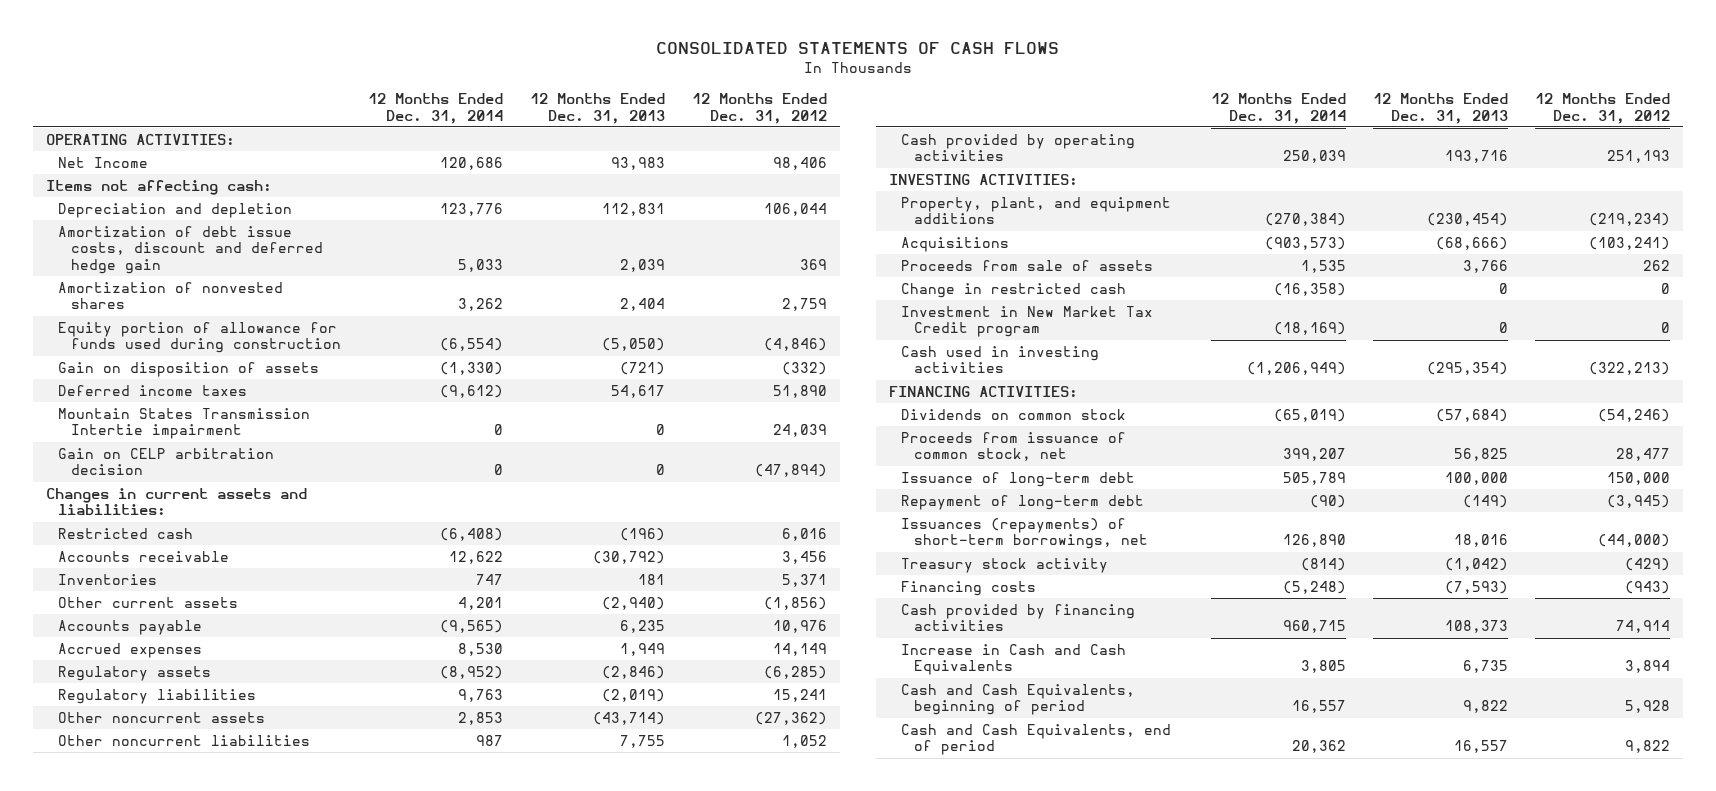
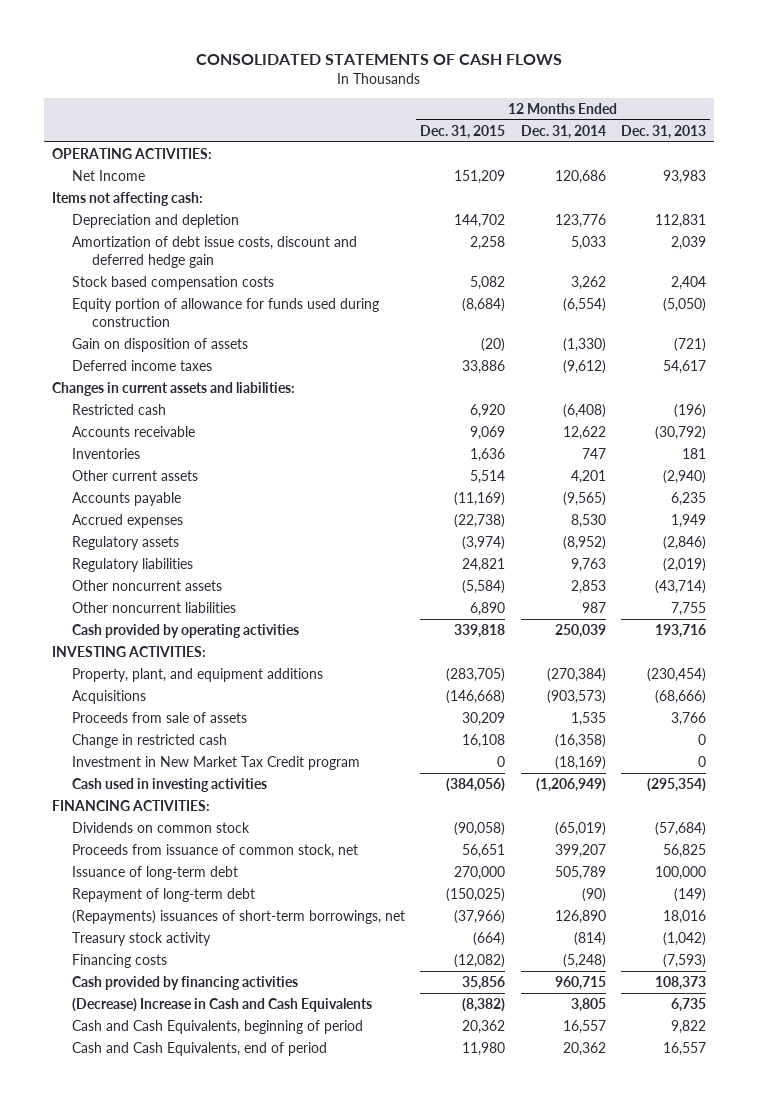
[691,93,827,124] 12 Months Ended Dec. 31, 2012 -> none
none -> [420,124,506,139] Dec. 31, 2015
[58,281,284,310] Amortization of nonvested shares -> [71,275,274,290] Stock based compensation costs
[58,407,311,440] Mountain States Transmission Intertie impairment -> none
[58,447,275,476] Gain on CELP arbitration decision -> none
[901,517,1148,550] Issuances (repayments) of short-term borrowings, net -> [71,909,405,924] (Repayments) issuances of short-term borrowings, net
[901,643,1127,676] Increase in Cash and Cash Equivalents -> [71,997,372,1012] (Decrease) Increase in Cash and Cash Equivalents

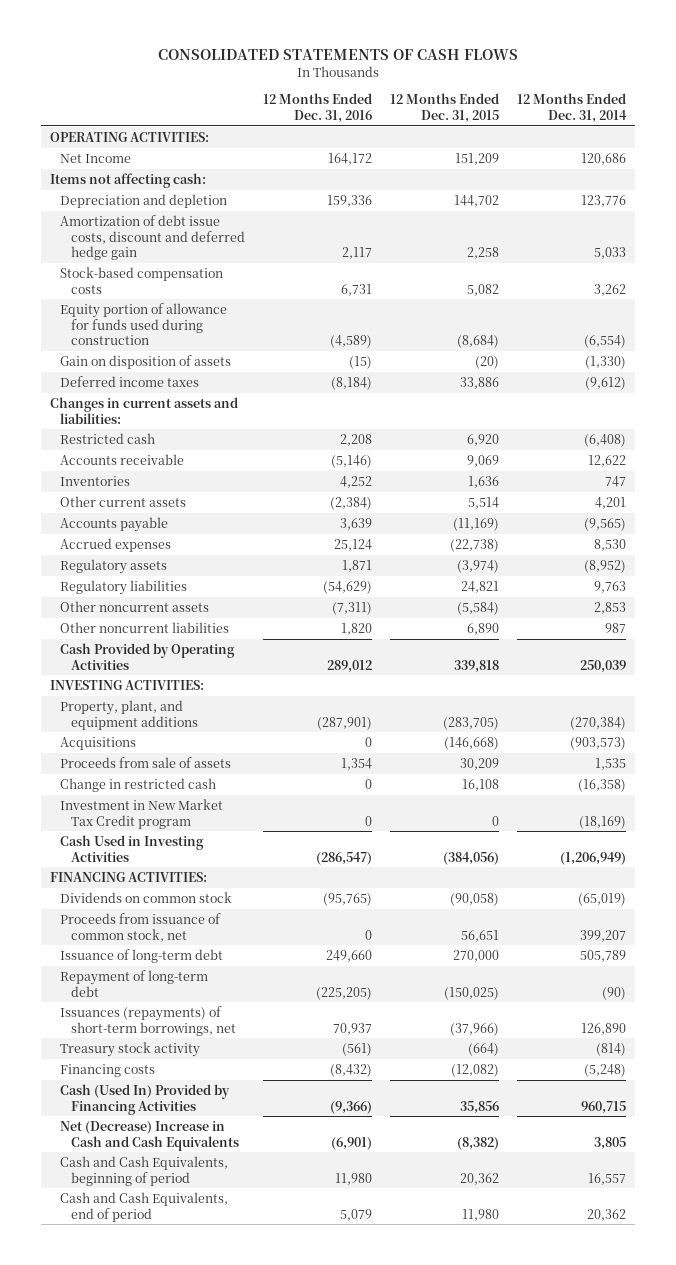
[621,124,707,139] Dec. 31, 2013 -> none
none -> [263,93,373,124] 12 Months Ended Dec. 31, 2016
[71,275,274,290] Stock based compensation costs -> [60,266,224,294] Stock-based compensation costs
[71,623,299,638] Cash provided by operating activities -> [60,642,236,670] Cash Provided by Operating Activities
[71,777,267,792] Cash used in investing activities -> [60,834,205,862] Cash Used in Investing Activities
[71,909,405,924] (Repayments) issuances of short-term borrowings, net -> [60,1005,236,1036] Issuances (repayments) of short-term borrowings, net
[71,975,298,990] Cash provided by financing activities -> [60,1083,231,1115] Cash (Used In) Provided by Financing Activities
[71,997,372,1012] (Decrease) Increase in Cash and Cash Equivalents -> [60,1120,239,1151] Net (Decrease) Increase in Cash and Cash Equivalents

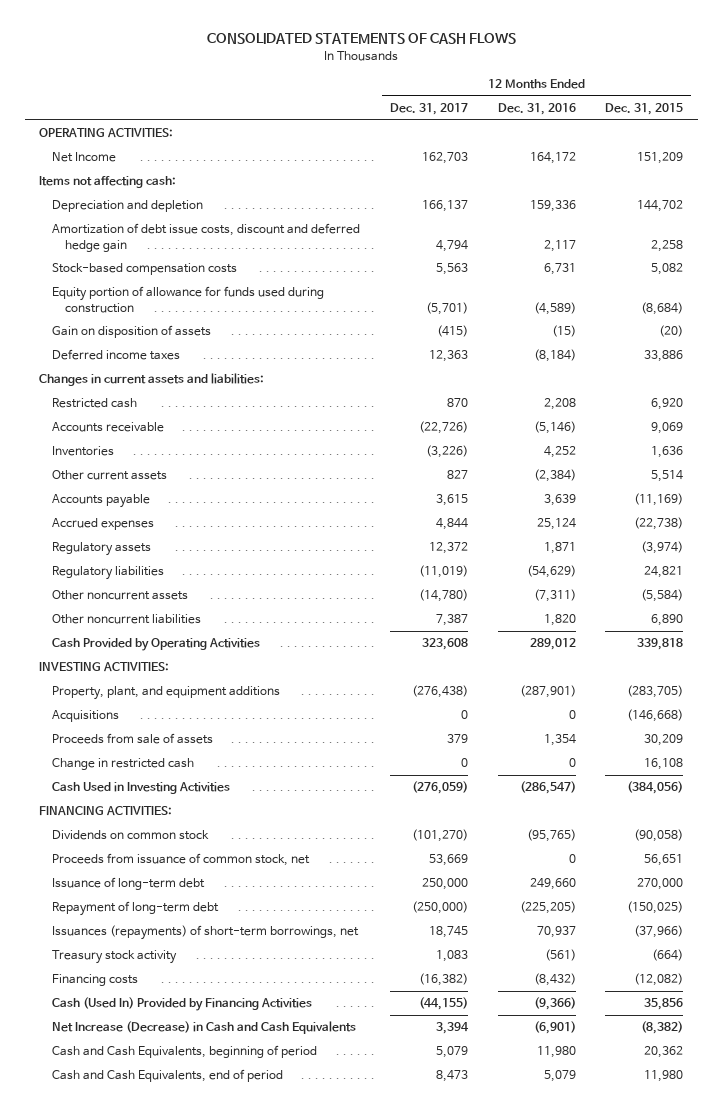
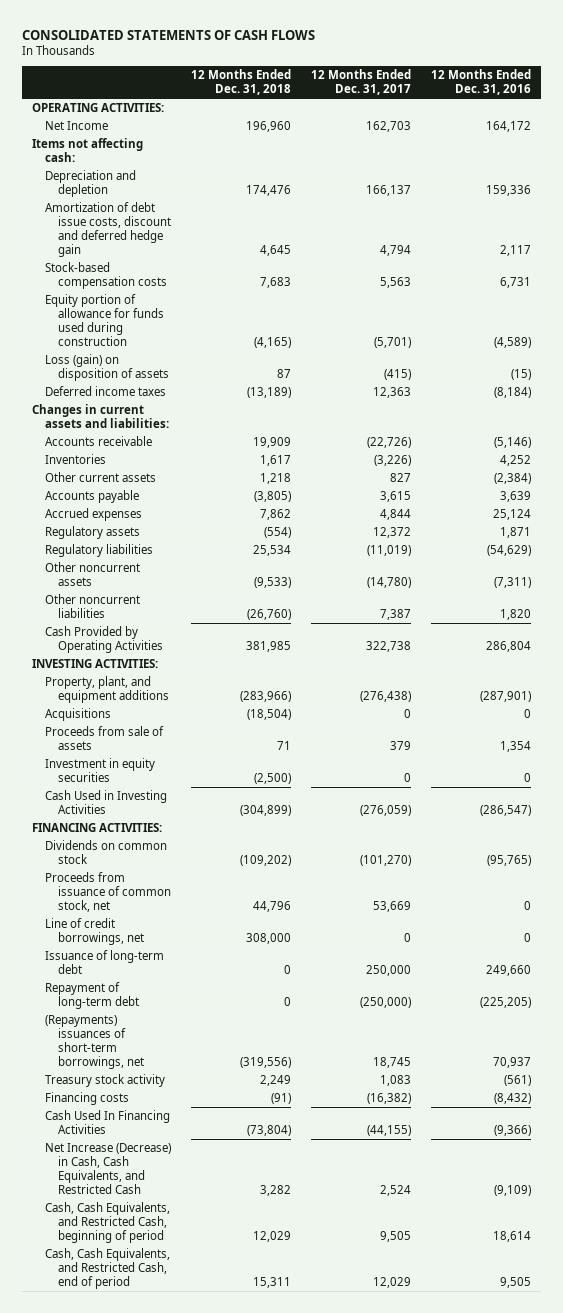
[605,102,684,115] Dec. 31, 2015 -> none
none -> [191,69,292,96] 12 Months Ended Dec. 31, 2018
[52,325,212,339] Gain on disposition of assets -> [45,354,170,382] Loss (gain) on disposition of assets
[52,398,138,409] Restricted cash -> none
[421,638,468,651] 323,608 -> [365,641,411,653] 322,738
[529,638,576,651] 289,012 -> [485,641,531,653] 286,804
[52,758,195,771] Change in restricted cash -> none
none -> [45,758,156,783] Investment in equity securities
none -> [45,918,145,946] Line of credit borrowings, net
[52,925,360,941] Issuances (repayments) of short-term borrowings, net -> [45,1015,145,1070] (Repayments) issuances of short-term borrowings, net
[52,997,313,1012] Cash (Used In) Provided by Financing Activities -> [45,1110,171,1135] Cash Used In Financing Activities
[52,1021,357,1035] Net Increase (Decrease) in Cash and Cash Equivalents -> [45,1143,172,1195] Net Increase (Decrease) in Cash, Cash Equivalents, and Restricted Cash
[435,1022,469,1035] 3,394 -> [379,1185,411,1197] 2,524
[533,1021,576,1035] (6,901) -> [493,1185,531,1197] (9,109)
[52,1045,318,1059] Cash and Cash Equivalents, beginning of period -> [45,1202,171,1244] Cash, Cash Equivalents, and Restricted Cash, beginning of period
[435,1046,468,1059] 5,079 -> [379,1231,411,1243] 9,505
[536,1046,576,1059] 11,980 -> [492,1231,531,1243] 18,614
[52,1069,284,1083] Cash and Cash Equivalents, end of period -> [45,1248,171,1290] Cash, Cash Equivalents, and Restricted Cash, end of period
[435,1070,468,1083] 8,473 -> [372,1277,411,1289] 12,029
[543,1070,576,1083] 5,079 -> [499,1277,531,1289] 9,505

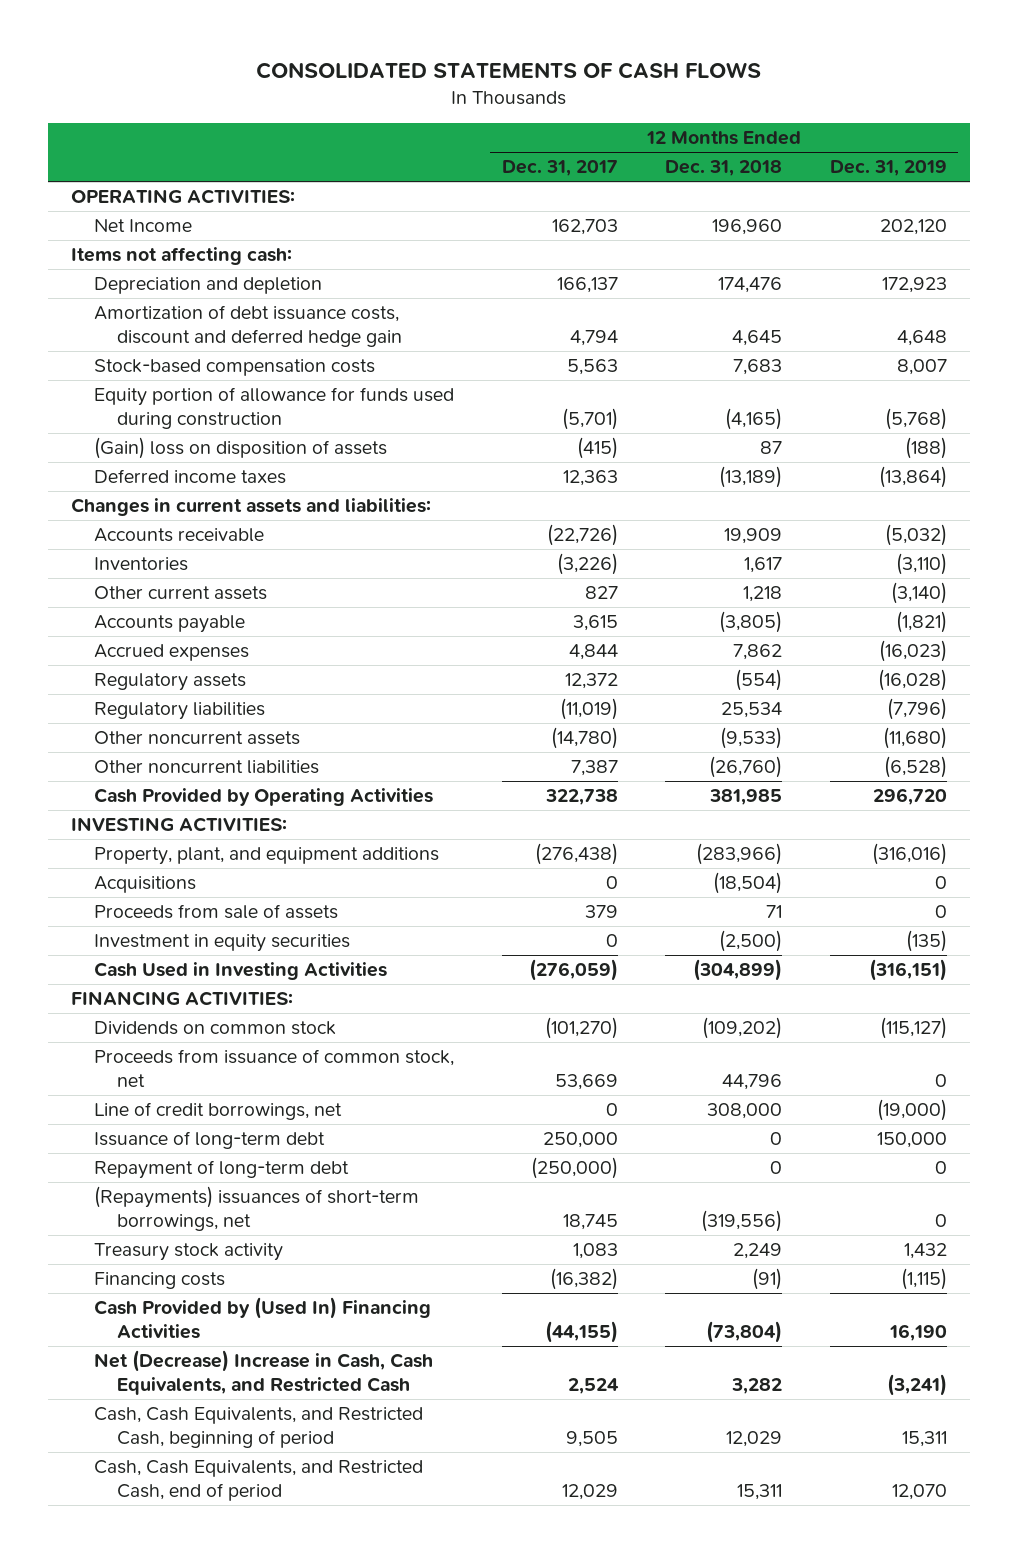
[430,69,531,96] 12 Months Ended Dec. 31, 2016 -> none
none -> [829,160,947,177] Dec. 31, 2019
[45,202,172,258] Amortization of debt issue costs, discount and deferred hedge gain -> [94,305,403,347] Amortization of debt issuance costs, discount and deferred hedge gain
[45,354,170,382] Loss (gain) on disposition of assets -> [94,437,388,460] (Gain) loss on disposition of assets
[45,1110,171,1135] Cash Used In Financing Activities -> [94,1297,432,1339] Cash Provided by (Used In) Financing Activities
[45,1143,172,1195] Net Increase (Decrease) in Cash, Cash Equivalents, and Restricted Cash -> [94,1350,434,1395] Net (Decrease) Increase in Cash, Cash Equivalents, and Restricted Cash

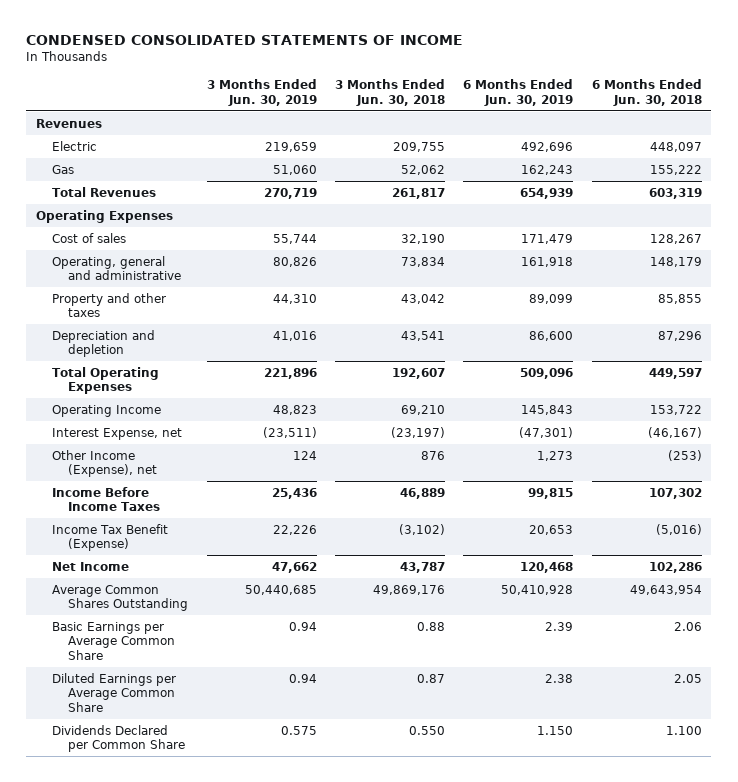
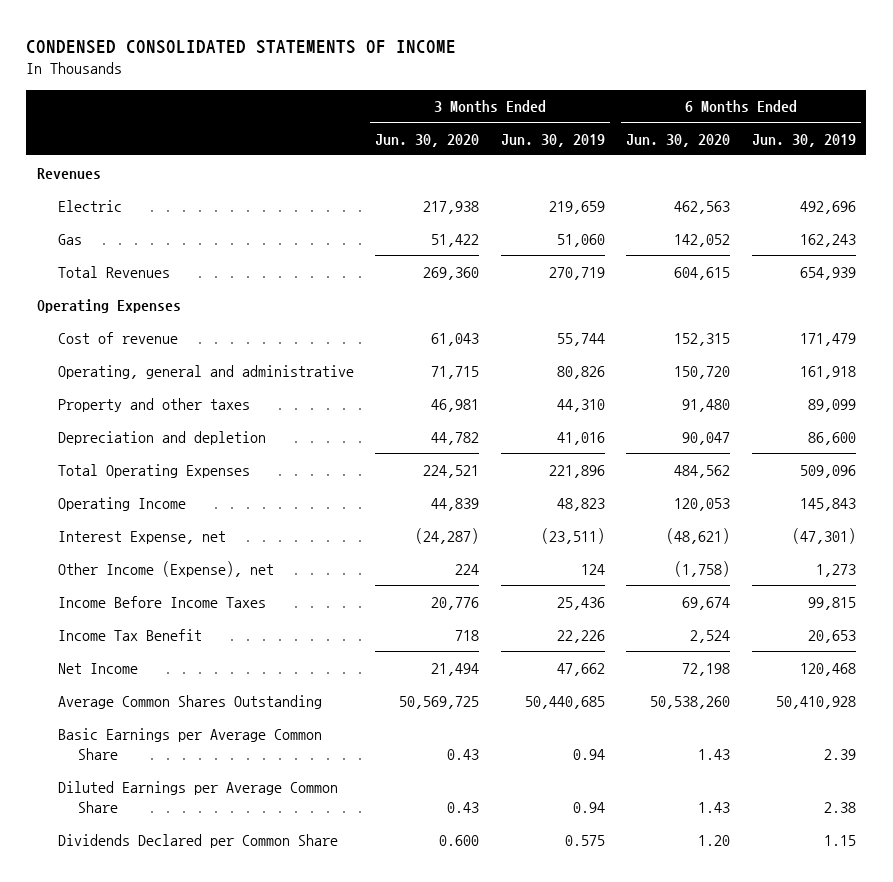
[335,79,446,106] 3 Months Ended Jun. 30, 2018 -> none
[591,79,702,106] 6 Months Ended Jun. 30, 2018 -> none
none -> [375,133,480,147] Jun. 30, 2020
none -> [626,133,731,147] Jun. 30, 2020
[52,232,127,243] Cost of sales -> [57,331,178,344] Cost of revenue
[52,523,169,552] Income Tax Benefit (Expense) -> [57,628,202,641] Income Tax Benefit
[537,725,574,735] 1.150 -> [823,834,856,846] 1.15

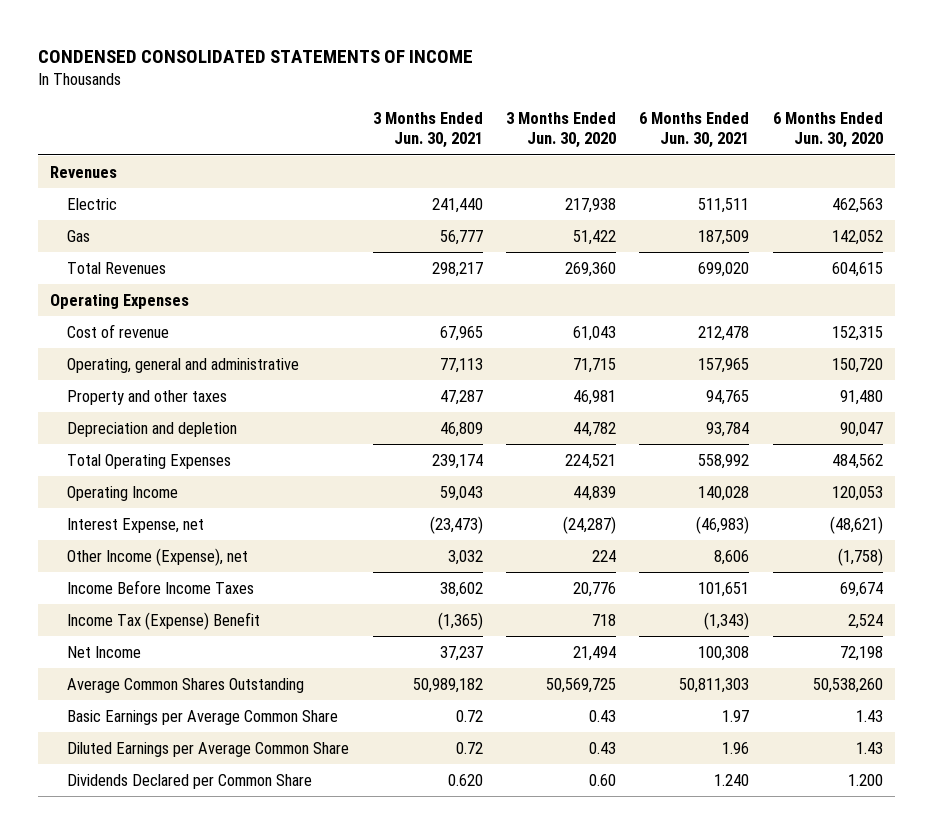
[500,133,605,147] Jun. 30, 2019 -> none
[751,133,856,147] Jun. 30, 2019 -> none
none -> [372,111,483,149] 3 Months Ended Jun. 30, 2021
none -> [639,111,750,149] 6 Months Ended Jun. 30, 2021
[57,628,202,641] Income Tax Benefit -> [67,611,261,630] Income Tax (Expense) Benefit
[439,834,480,846] 0.600 -> [589,773,617,786] 0.60
[698,834,731,846] 1.20 -> [847,773,883,786] 1.200

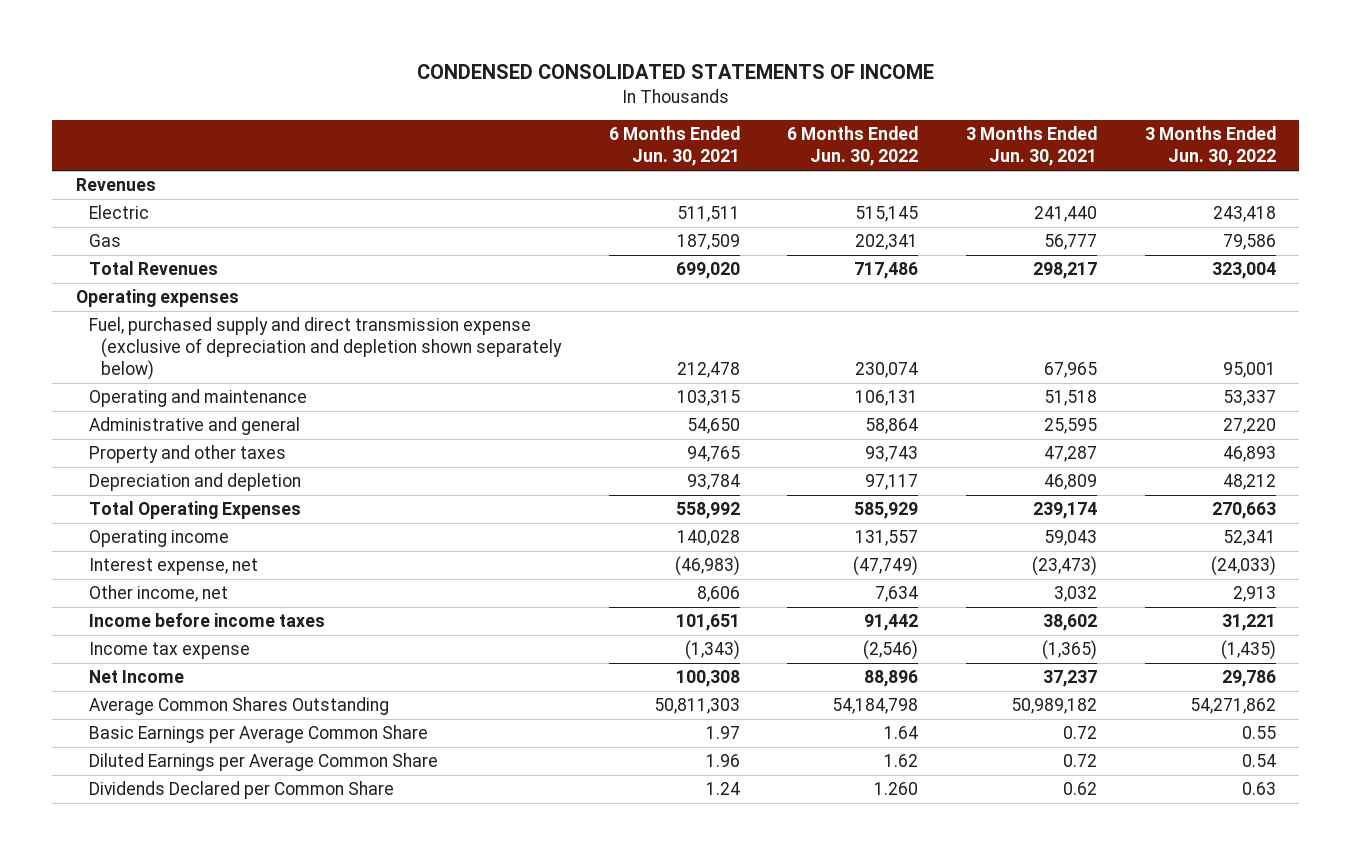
[506,111,617,149] 3 Months Ended Jun. 30, 2020 -> none
[772,111,883,149] 6 Months Ended Jun. 30, 2020 -> none
none -> [787,126,919,167] 6 Months Ended Jun. 30, 2022
none -> [1144,126,1276,167] 3 Months Ended Jun. 30, 2022
[49,293,189,309] Operating Expenses -> [76,289,240,308] Operating expenses
[67,323,170,338] Cost of revenue -> [88,317,563,381] Fuel, purchased supply and direct transmission expense (exclusive of depreciation and depletion shown separately below)
[67,357,300,373] Operating, general and administrative -> [88,389,307,408] Operating and maintenance
[439,357,483,373] 77,113 -> [1044,390,1098,407] 51,518
[698,357,750,373] 157,965 -> [676,390,740,407] 103,315
none -> [88,417,300,436] Administrative and general
[67,485,179,501] Operating Income -> [88,530,229,548] Operating income
[67,517,205,533] Interest Expense, net -> [88,558,258,576] Interest expense, net
[67,547,249,566] Other Income (Expense), net -> [88,585,228,603] Other income, net
[67,579,255,594] Income Before Income Taxes -> [88,613,325,628] Income before income taxes
[67,611,261,630] Income Tax (Expense) Benefit -> [88,642,250,660] Income tax expense
[447,773,483,786] 0.620 -> [1063,782,1098,796] 0.62
[714,773,750,786] 1.240 -> [705,782,740,796] 1.24

